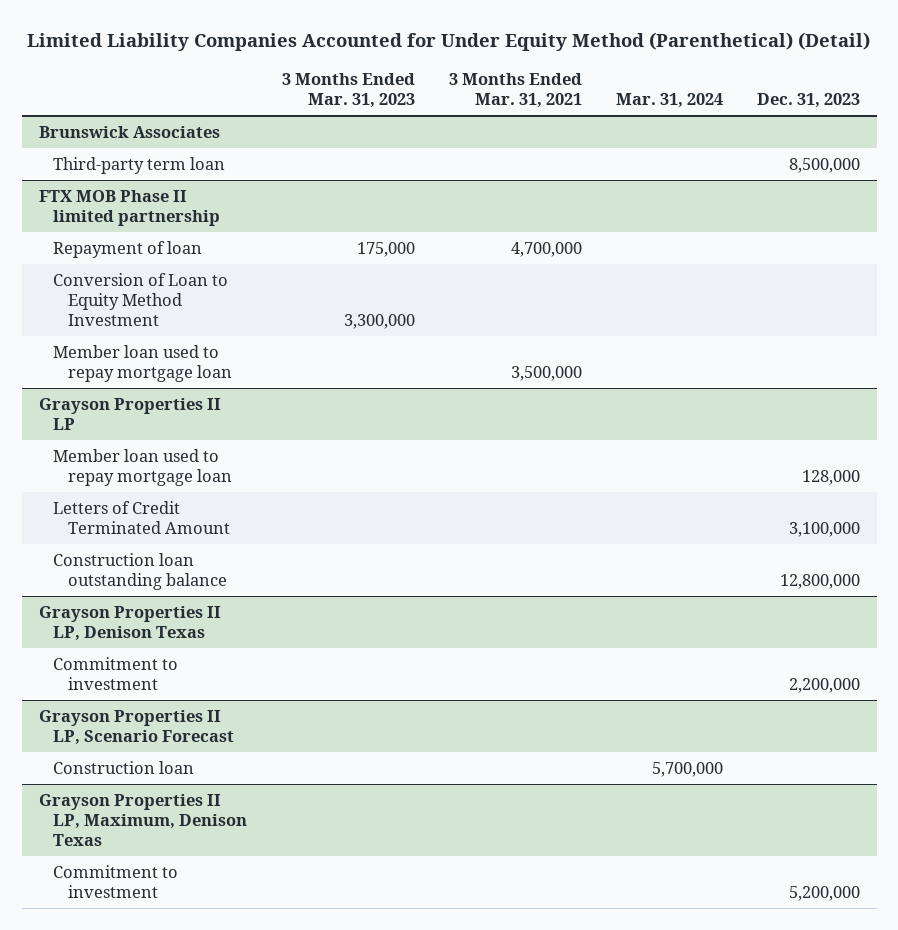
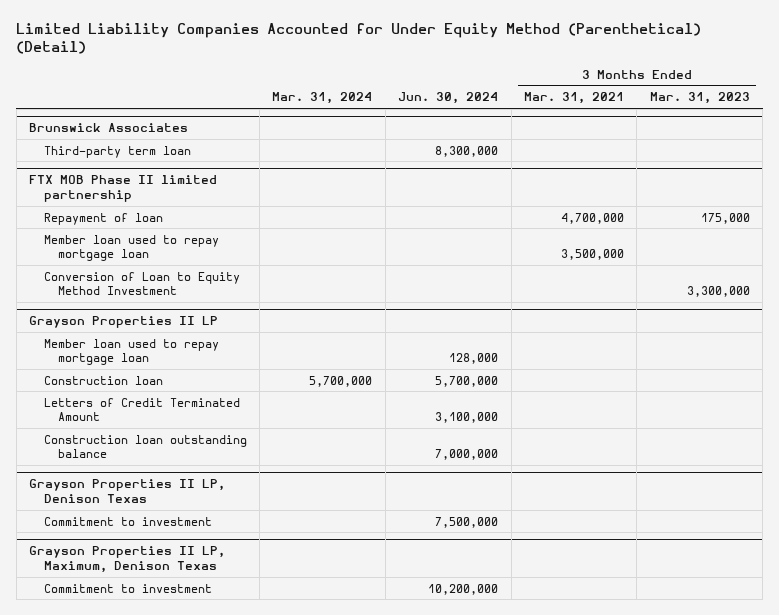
[756,93,860,109] Dec. 31, 2023 -> none
none -> [398,92,499,105] Jun. 30, 2024
[53,272,229,326] Conversion of Loan to Equity Method Investment -> [43,271,240,296] Conversion of Loan to Equity Method Investment
none -> [43,375,163,385] Construction loan
[38,709,235,745] Grayson Properties II LP, Scenario Forecast -> none
[53,760,195,774] Construction loan -> none

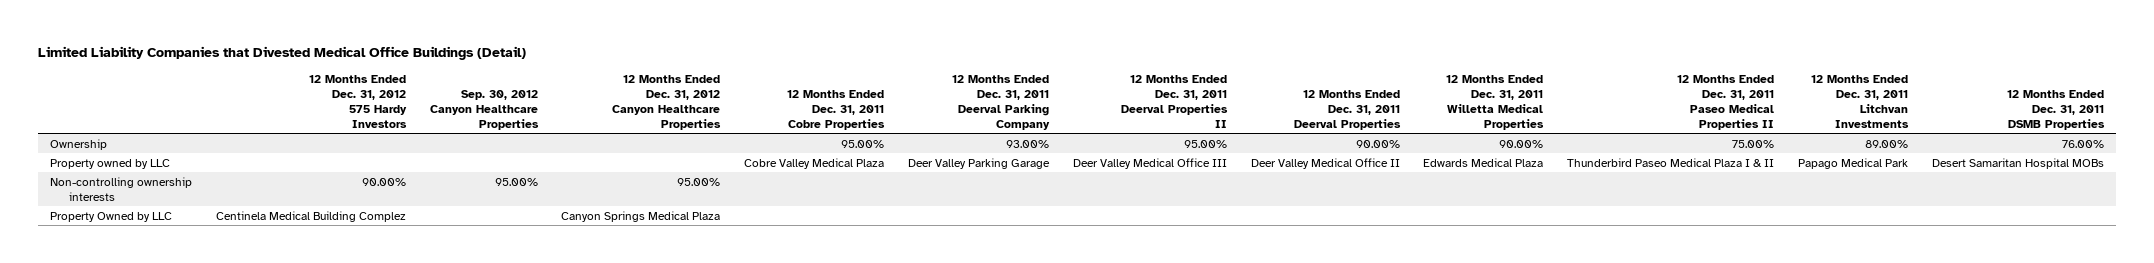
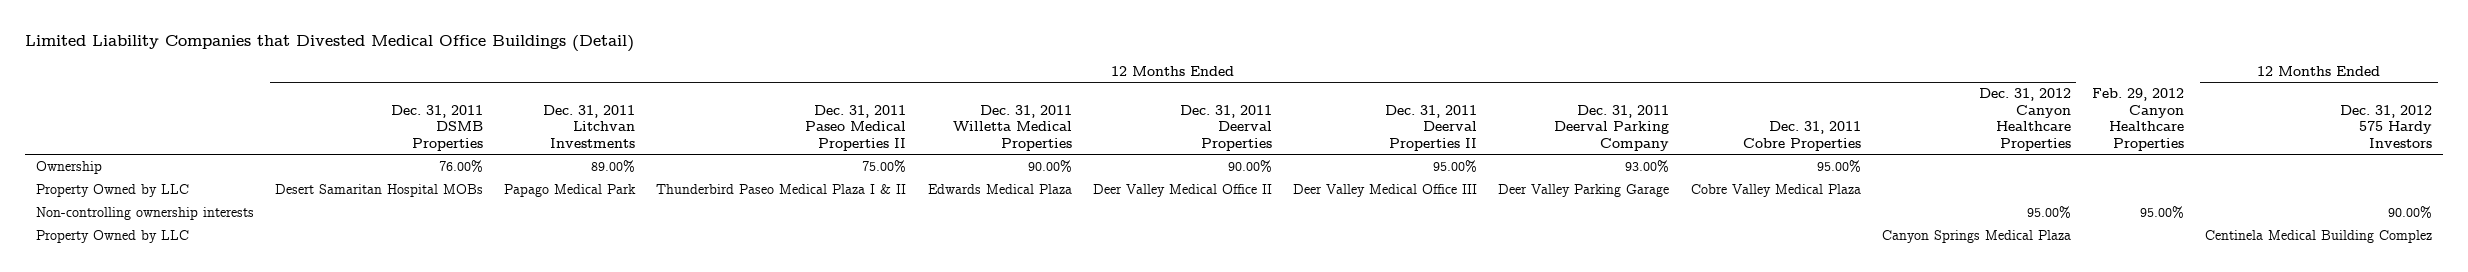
[429,89,539,131] Sep. 30, 2012 Canyon Healthcare Properties -> none
none -> [2092,88,2185,151] Feb. 29, 2012 Canyon Healthcare Properties
[49,158,170,169] Property owned by LLC -> [35,184,189,198] Property Owned by LLC

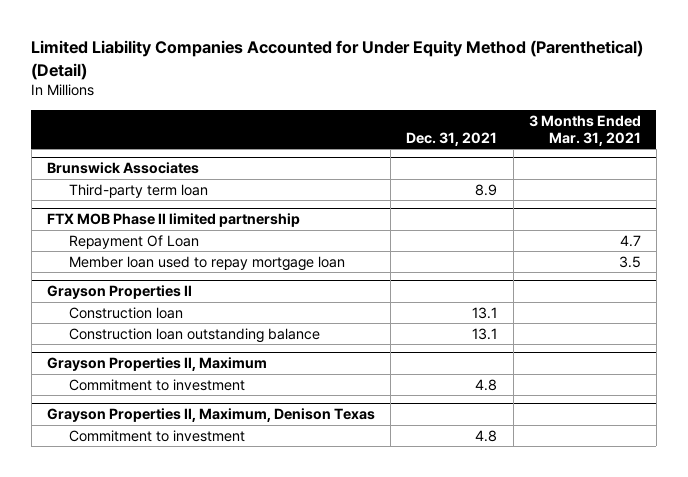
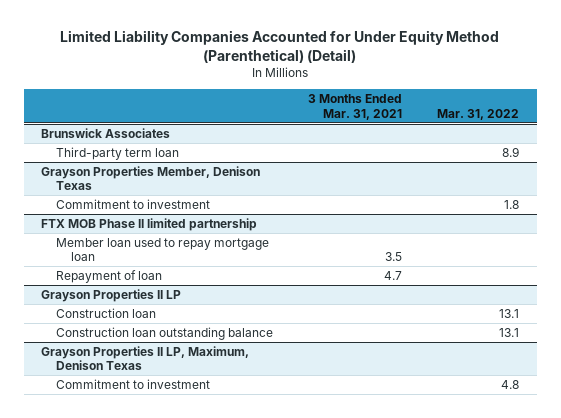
[406,131,498,146] Dec. 31, 2021 -> none
none -> [437,108,520,120] Mar. 31, 2022
none -> [41,165,261,191] Grayson Properties Member, Denison Texas
none -> [56,198,211,209] Commitment to investment
[68,234,199,249] Repayment Of Loan -> none
none -> [56,269,163,283] Repayment of loan
[46,285,192,300] Grayson Properties II -> [41,288,182,302] Grayson Properties II LP
[46,357,267,372] Grayson Properties II, Maximum -> none
[68,378,245,391] Commitment to investment -> none
[46,408,375,423] Grayson Properties II, Maximum, Denison Texas -> [41,345,250,371] Grayson Properties II LP, Maximum, Denison Texas

